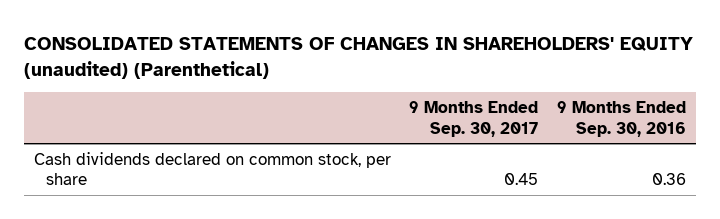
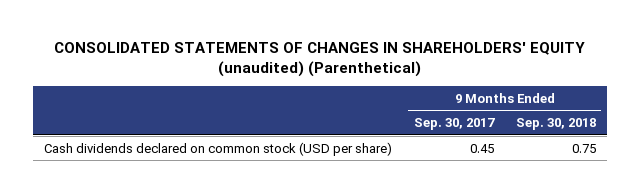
[557,101,687,137] 9 Months Ended Sep. 30, 2016 -> none
none -> [515,118,596,131] Sep. 30, 2018
[33,151,391,186] Cash dividends declared on common stock, per share -> [43,141,392,156] Cash dividends declared on common stock (USD per share)

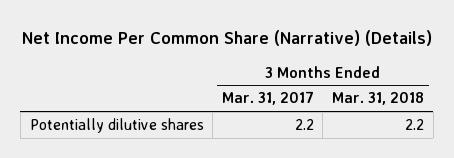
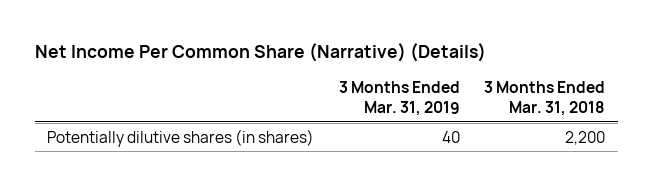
[221,91,314,106] Mar. 31, 2017 -> none
none -> [338,81,460,117] 3 Months Ended Mar. 31, 2019
[29,118,204,134] Potentially dilutive shares -> [47,128,315,147] Potentially dilutive shares (in shares)
[405,119,425,131] 2.2 -> [565,130,606,145] 2,200

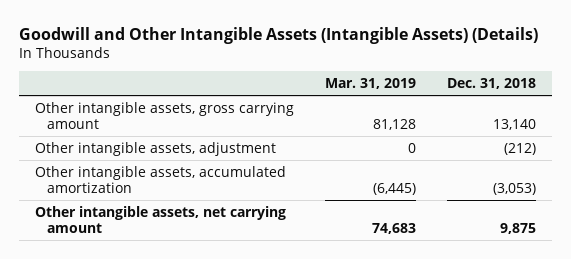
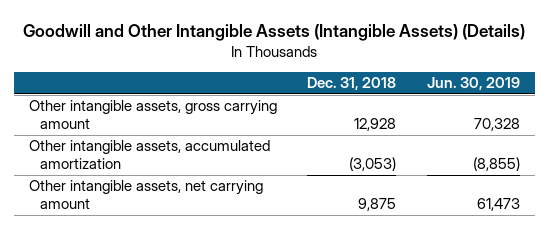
[324,78,416,90] Mar. 31, 2019 -> none
none -> [426,77,520,91] Jun. 30, 2019
[34,141,276,156] Other intangible assets, adjustment -> none
[493,118,537,130] 13,140 -> [354,118,397,132] 12,928

